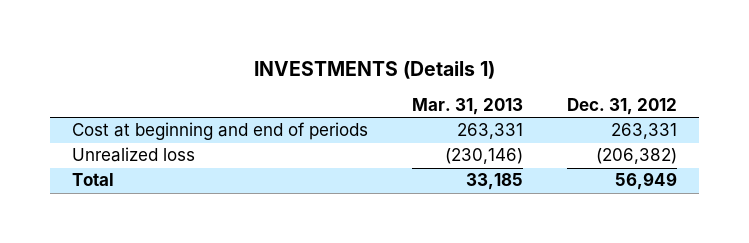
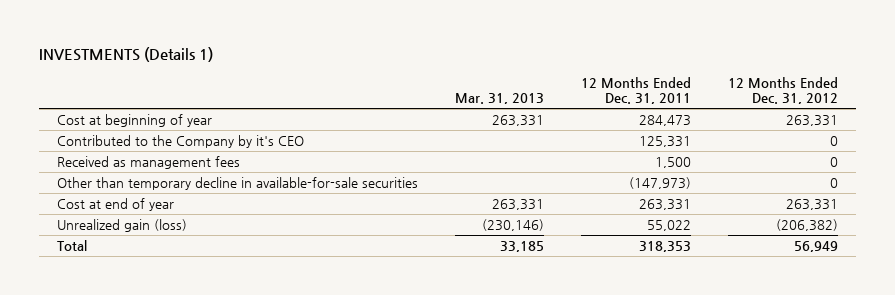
[567,98,678,116] Dec. 31, 2012 -> none
none -> [580,76,691,105] 12 Months Ended Dec. 31, 2011
none -> [727,76,838,105] 12 Months Ended Dec. 31, 2012
[72,122,369,141] Cost at beginning and end of periods -> [57,114,213,128] Cost at beginning of year
none -> [57,135,305,149] Contributed to the Company by it's CEO
none -> [57,156,241,170] Received as management fees
none -> [57,177,419,191] Other than temporary decline in available-for-sale securities
none -> [57,198,175,212] Cost at end of year
[72,147,196,163] Unrealized loss -> [57,219,188,233] Unrealized gain (loss)

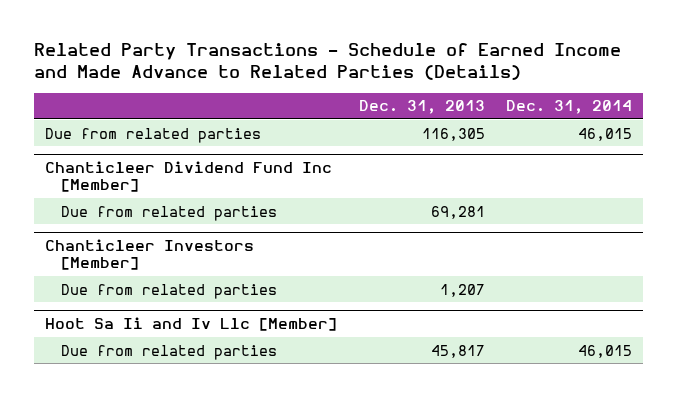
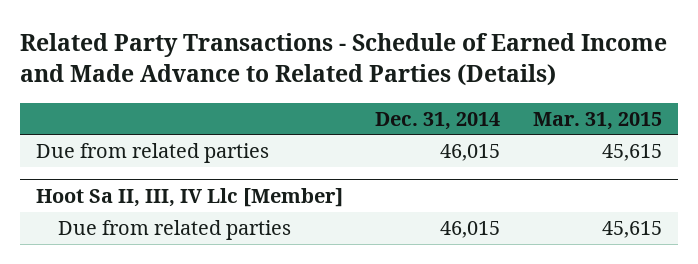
[358,100,485,115] Dec. 31, 2013 -> none
none -> [532,111,662,130] Mar. 31, 2015
[44,161,332,192] Chanticleer Dividend Fund Inc [Member] -> none
[60,205,277,221] Due from related parties -> none
[44,239,254,270] Chanticleer Investors [Member] -> none
[60,283,277,299] Due from related parties -> none
[44,317,337,332] Hoot Sa Ii and Iv Llc [Member] -> [35,187,343,207] Hoot Sa II, III, IV Llc [Member]

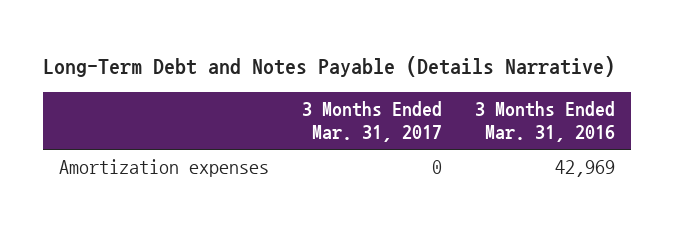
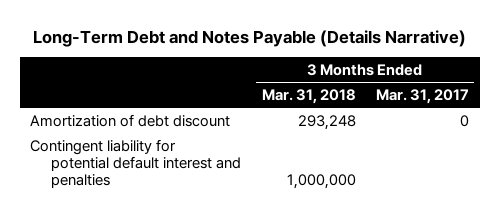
[475,101,616,143] 3 Months Ended Mar. 31, 2016 -> none
none -> [261,89,356,105] Mar. 31, 2018
[59,159,270,178] Amortization expenses -> [30,113,231,127] Amortization of debt discount
none -> [30,138,241,189] Contingent liability for potential default interest and penalties

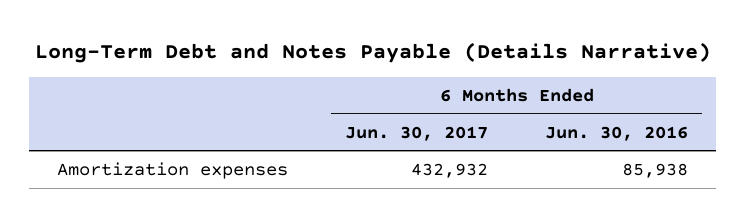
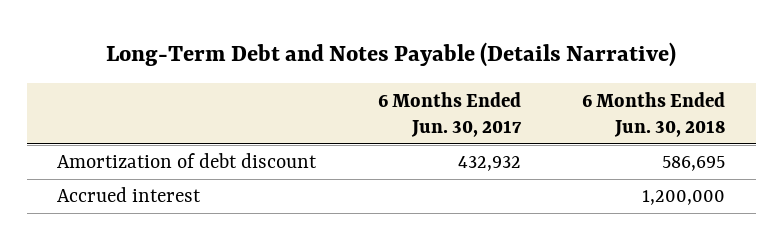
[545,125,689,141] Jun. 30, 2016 -> none
none -> [581,91,725,138] 6 Months Ended Jun. 30, 2018
[57,161,289,179] Amortization expenses -> [57,153,318,169] Amortization of debt discount
none -> [57,187,202,203] Accrued interest

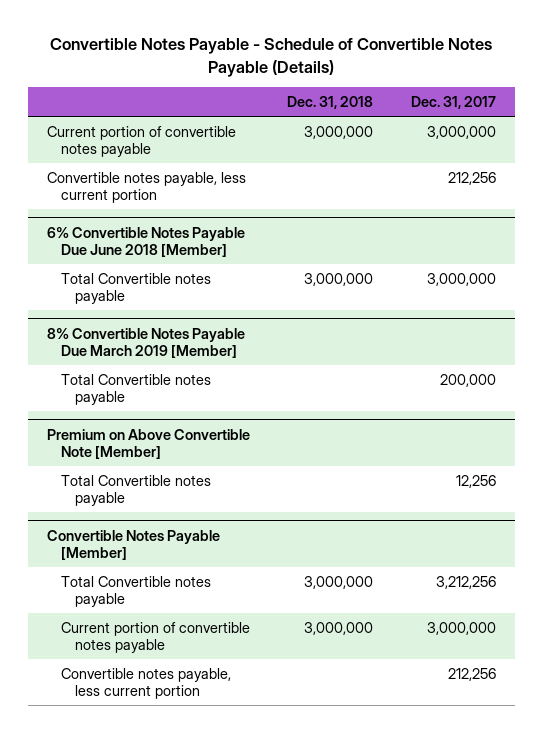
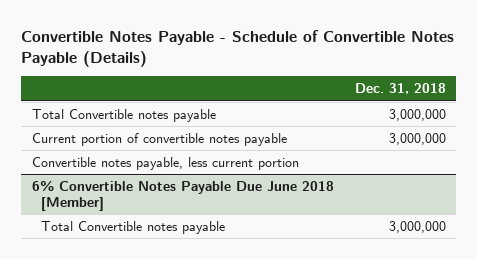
[410,96,496,110] Dec. 31, 2017 -> none
none -> [31,108,216,122] Total Convertible notes payable
[46,327,245,359] 8% Convertible Notes Payable Due March 2019 [Member] -> none
[60,373,211,406] Total Convertible notes payable -> none
[46,428,250,460] Premium on Above Convertible Note [Member] -> none
[60,474,211,507] Total Convertible notes payable -> none
[46,529,220,561] Convertible Notes Payable [Member] -> none
[60,575,211,608] Total Convertible notes payable -> none
[60,621,250,654] Current portion of convertible notes payable -> none
[60,667,231,700] Convertible notes payable, less current portion -> none

